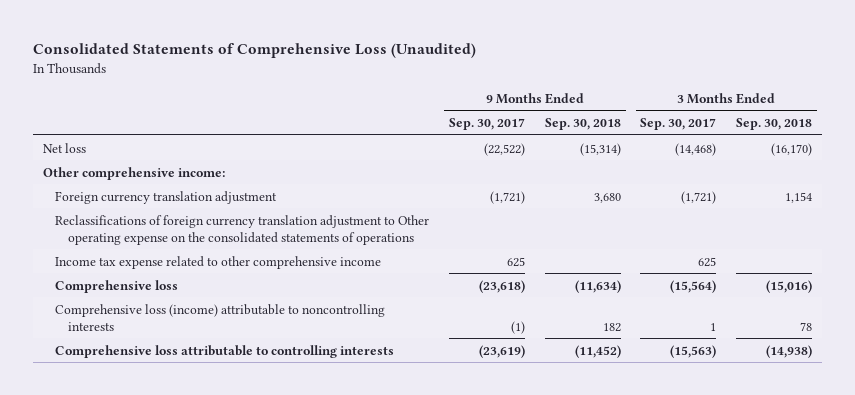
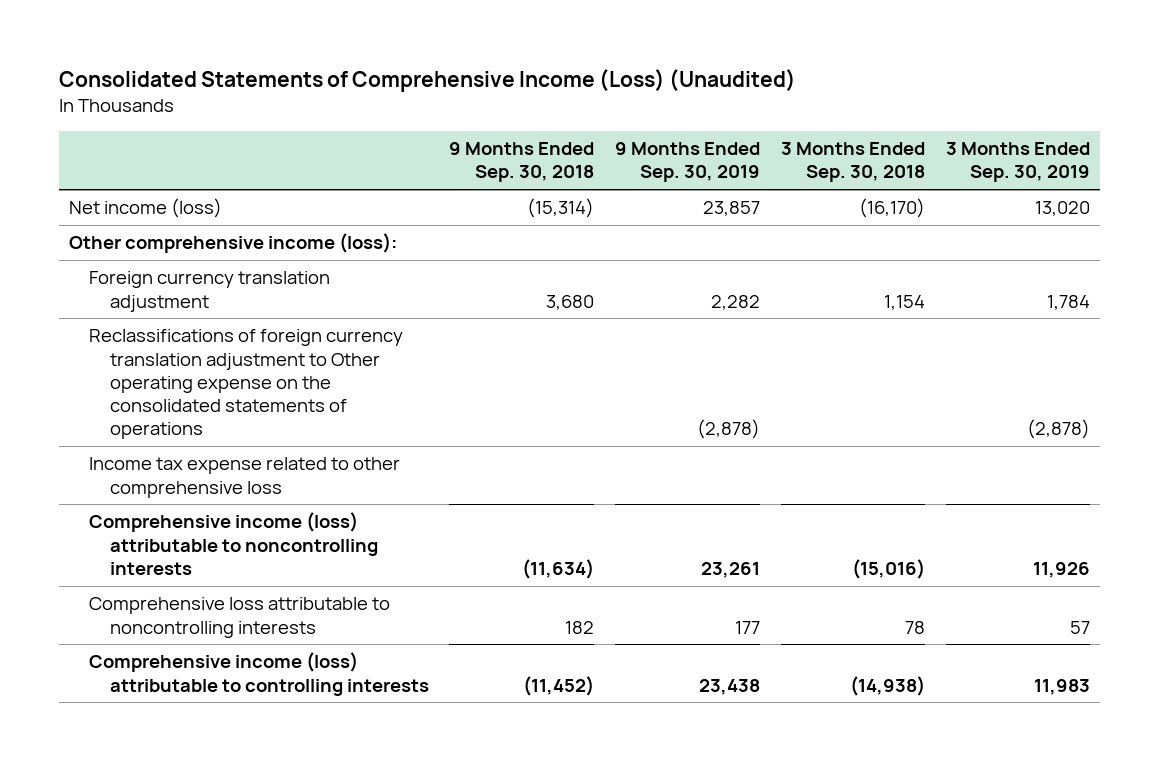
[32,43,476,59] Consolidated Statements of Comprehensive Loss (Unaudited) -> [58,69,796,93] Consolidated Statements of Comprehensive Income (Loss) (Unaudited)
[449,118,526,131] Sep. 30, 2017 -> none
[640,118,717,131] Sep. 30, 2017 -> none
none -> [615,142,761,183] 9 Months Ended Sep. 30, 2019
none -> [945,142,1090,183] 3 Months Ended Sep. 30, 2019
[42,142,86,153] Net loss -> [69,198,223,219] Net income (loss)
[42,166,225,180] Other comprehensive income: -> [69,233,398,254] Other comprehensive income (loss):
[55,255,382,269] Income tax expense related to other comprehensive income -> [89,457,401,498] Income tax expense related to other comprehensive loss
[55,279,179,293] Comprehensive loss -> [89,512,378,575] Comprehensive income (loss) attributable to noncontrolling interests
[55,303,386,331] Comprehensive loss (income) attributable to noncontrolling interests -> [89,597,391,638] Comprehensive loss attributable to noncontrolling interests
[55,344,395,358] Comprehensive loss attributable to controlling interests -> [89,652,429,696] Comprehensive income (loss) attributable to controlling interests

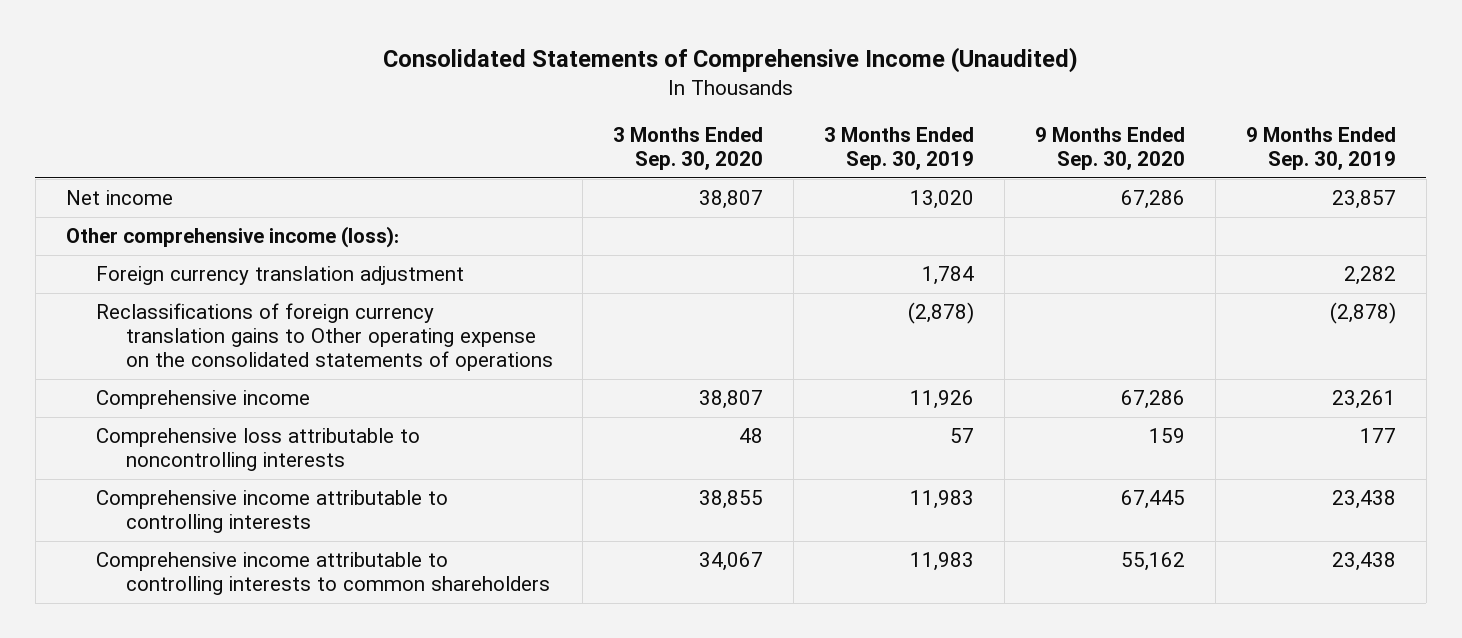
[58,69,796,93] Consolidated Statements of Comprehensive Income (Loss) (Unaudited) -> [382,47,1078,74] Consolidated Statements of Comprehensive Income (Unaudited)
[449,142,595,183] 9 Months Ended Sep. 30, 2018 -> none
[780,142,925,183] 3 Months Ended Sep. 30, 2018 -> none
none -> [613,126,764,170] 3 Months Ended Sep. 30, 2020
none -> [1035,126,1186,170] 9 Months Ended Sep. 30, 2020
[69,198,223,219] Net income (loss) -> [65,190,173,206] Net income
[89,457,401,498] Income tax expense related to other comprehensive loss -> none
[89,329,404,440] Reclassifications of foreign currency translation adjustment to Other operating expense on the consolidated statements of operations -> [95,303,553,372] Reclassifications of foreign currency translation gains to Other operating expense on the consolidated statements of operations
[89,512,378,575] Comprehensive income (loss) attributable to noncontrolling interests -> [95,390,310,410] Comprehensive income
[89,652,429,696] Comprehensive income (loss) attributable to controlling interests -> [95,490,448,534] Comprehensive income attributable to controlling interests
none -> [95,552,550,596] Comprehensive income attributable to controlling interests to common shareholders

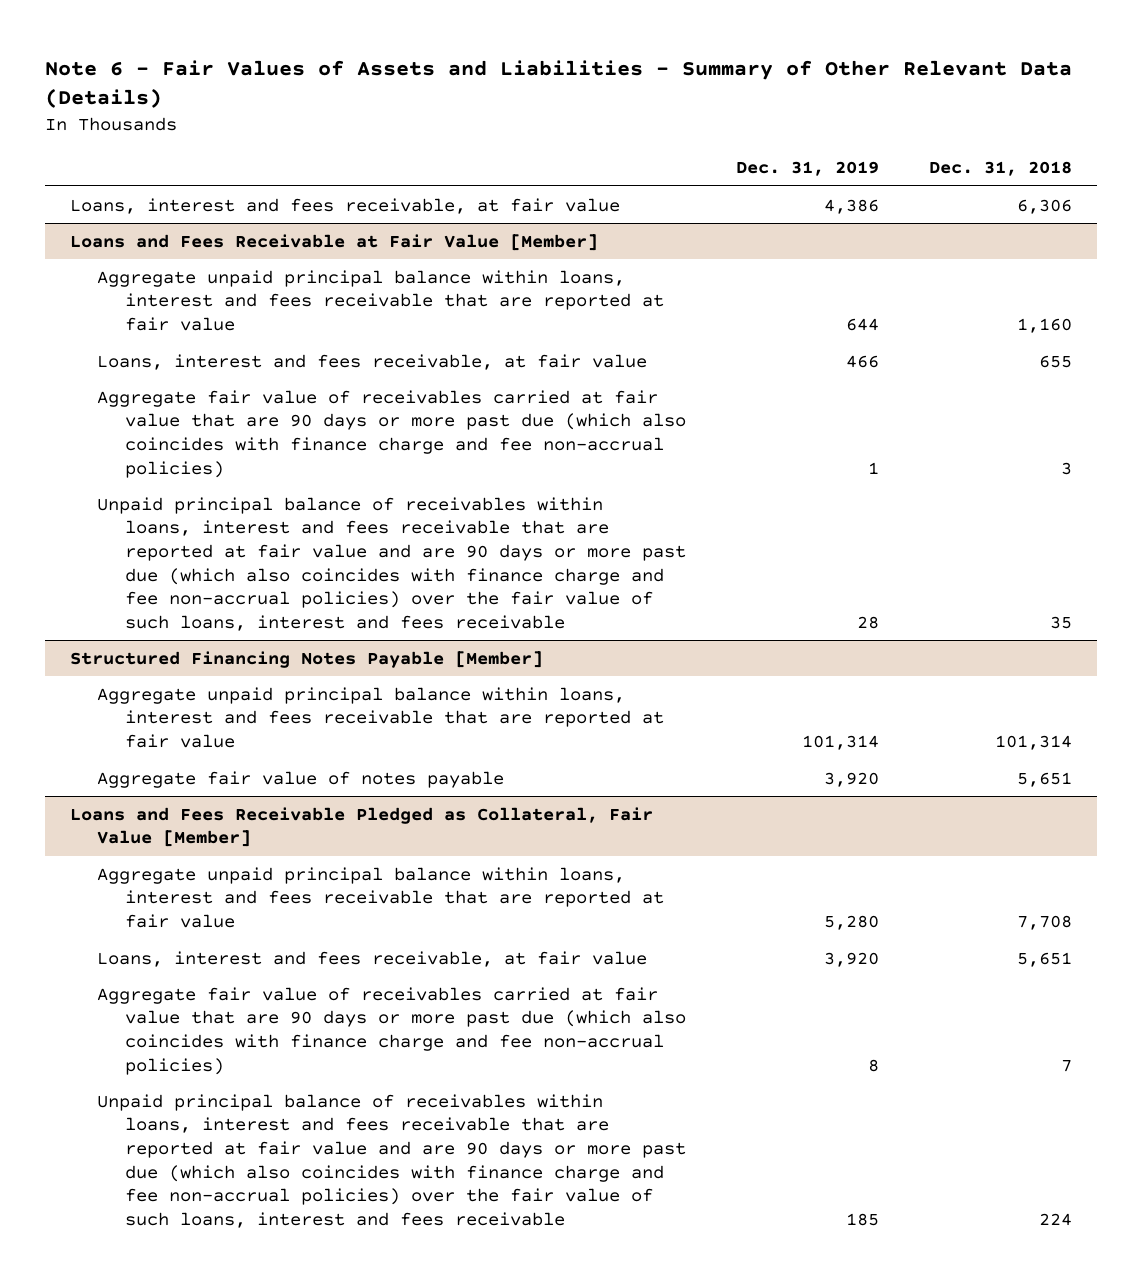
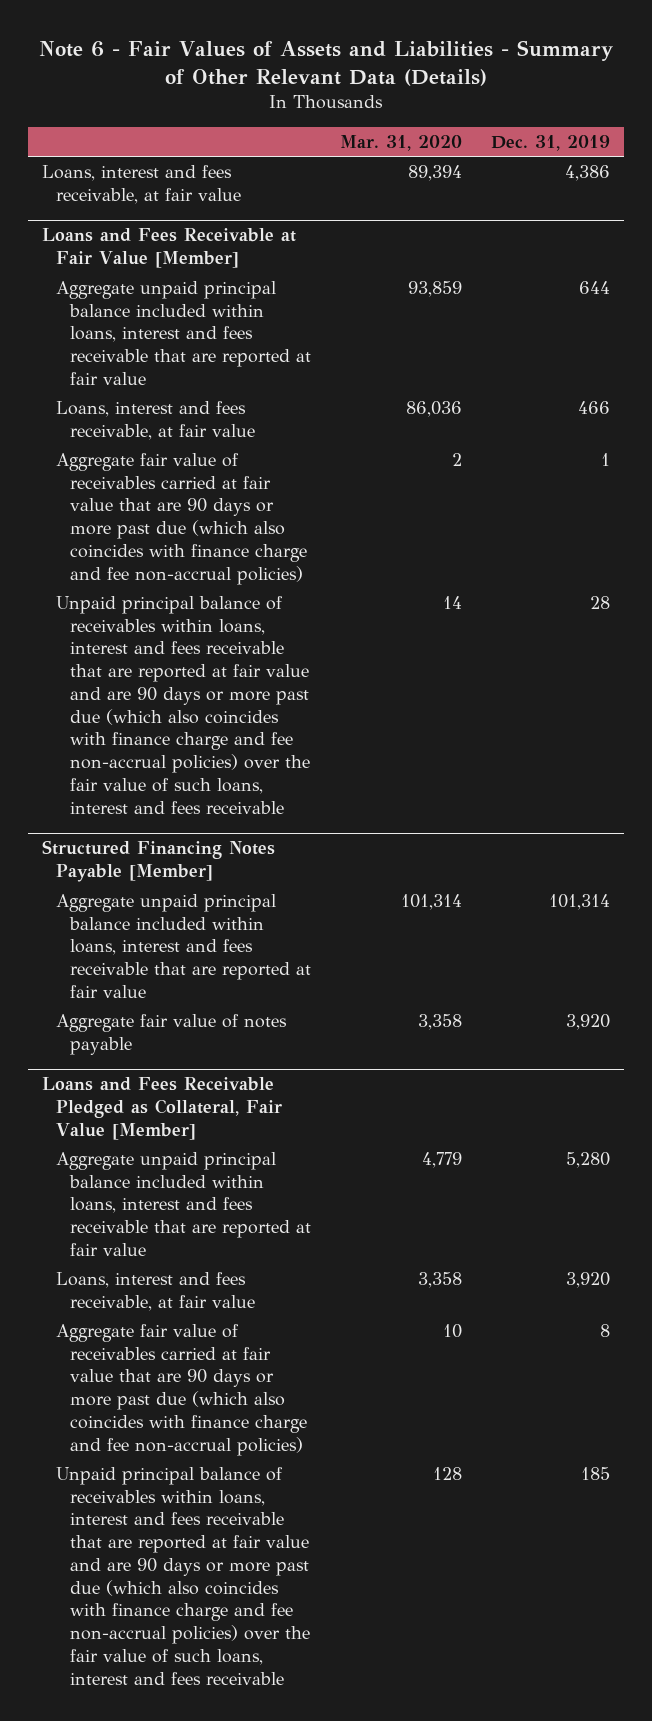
[928,161,1072,177] Dec. 31, 2018 -> none
none -> [340,134,463,151] Mar. 31, 2020
[97,269,664,332] Aggregate unpaid principal balance within loans, interest and fees receivable that are reported at fair value -> [56,281,312,385] Aggregate unpaid principal balance included within loans, interest and fees receivable that are reported at fair value
[97,686,664,749] Aggregate unpaid principal balance within loans, interest and fees receivable that are reported at fair value -> [56,894,312,998] Aggregate unpaid principal balance included within loans, interest and fees receivable that are reported at fair value
[97,866,664,929] Aggregate unpaid principal balance within loans, interest and fees receivable that are reported at fair value -> [56,1152,312,1256] Aggregate unpaid principal balance included within loans, interest and fees receivable that are reported at fair value

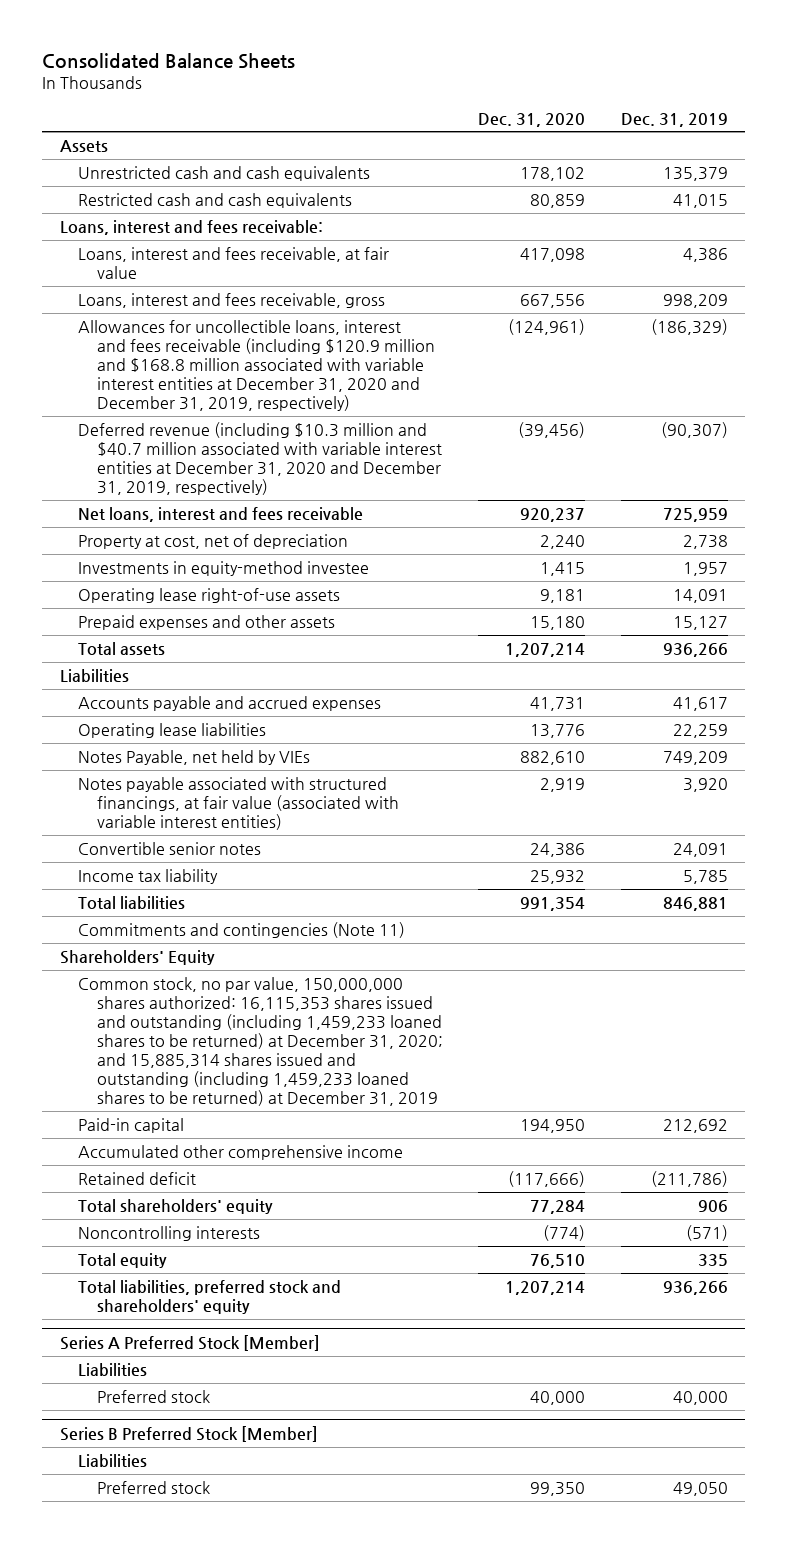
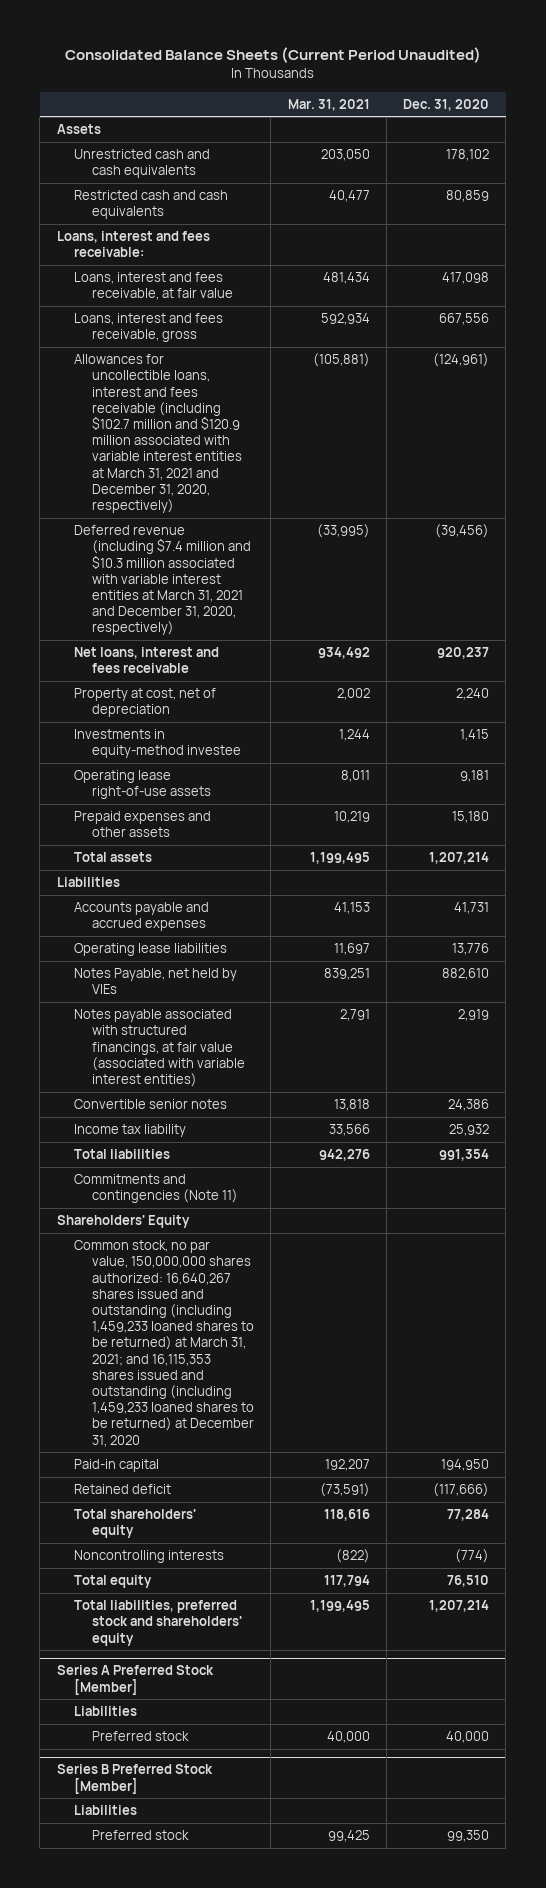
[42,52,296,69] Consolidated Balance Sheets -> [64,47,481,64] Consolidated Balance Sheets (Current Period Unaudited)
[620,112,728,127] Dec. 31, 2019 -> none
none -> [287,98,370,111] Mar. 31, 2021
[78,320,436,412] Allowances for uncollectible loans, interest and fees receivable (including $120.9 million and $168.8 million associated with variable interest entities at December 31, 2020 and December 31, 2019, respectively) -> [74,354,243,513] Allowances for uncollectible loans, interest and fees receivable (including $102.7 million and $120.9 million associated with variable interest entities at March 31, 2021 and December 31, 2020, respectively)
[78,422,443,496] Deferred revenue (including $10.3 million and $40.7 million associated with variable interest entities at December 31, 2020 and December 31, 2019, respectively) -> [74,525,252,636] Deferred revenue (including $7.4 million and $10.3 million associated with variable interest entities at March 31, 2021 and December 31, 2020, respectively)
[78,977,444,1107] Common stock, no par value, 150,000,000 shares authorized: 16,115,353 shares issued and outstanding (including 1,459,233 loaned shares to be returned) at December 31, 2020; and 15,885,314 shares issued and outstanding (including 1,459,233 loaned shares to be returned) at December 31, 2019 -> [74,1240,255,1447] Common stock, no par value, 150,000,000 shares authorized: 16,640,267 shares issued and outstanding (including 1,459,233 loaned shares to be returned) at March 31, 2021; and 16,115,353 shares issued and outstanding (including 1,459,233 loaned shares to be returned) at December 31, 2020
[78,1145,404,1161] Accumulated other comprehensive income -> none

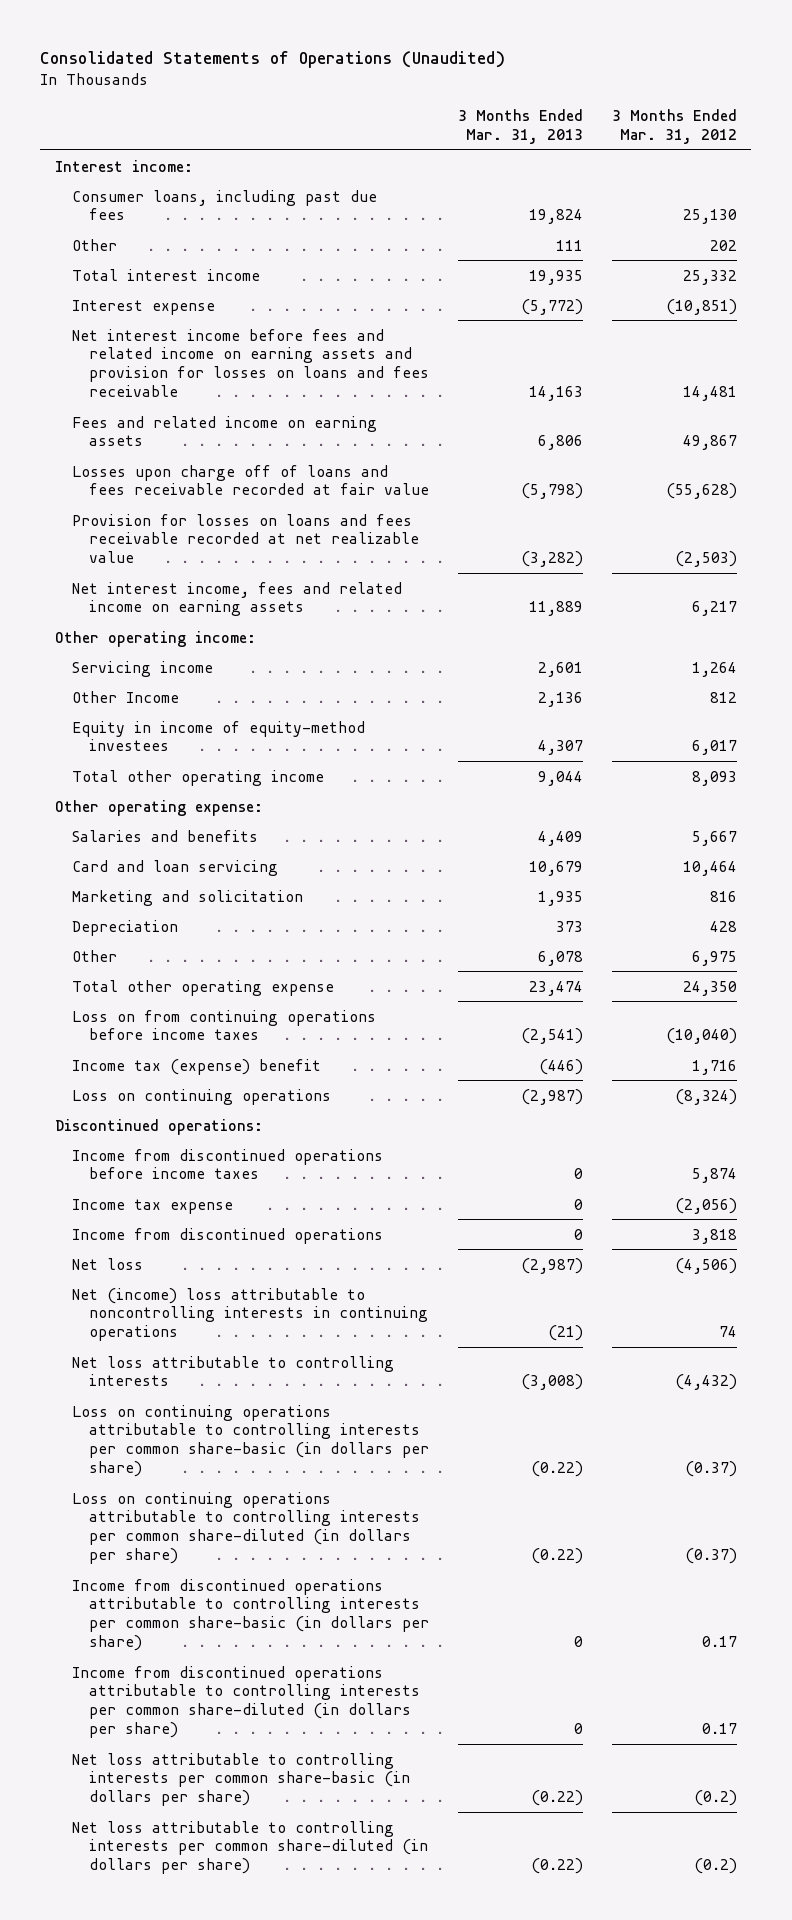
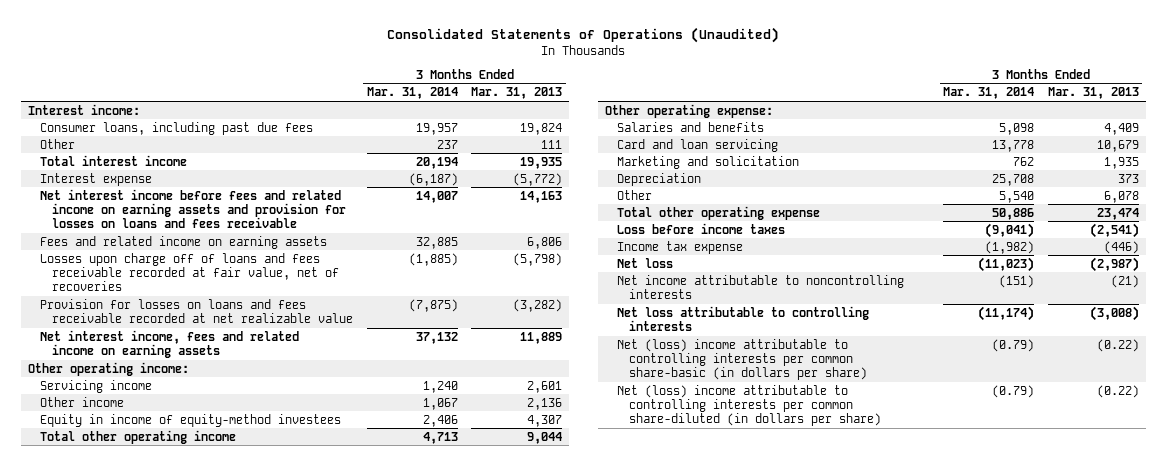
[611,108,737,144] 3 Months Ended Mar. 31, 2012 -> none
none -> [366,87,458,100] Mar. 31, 2014
[72,464,430,496] Losses upon charge off of loans and fees receivable recorded at fair value -> [40,252,340,292] Losses upon charge off of loans and fees receivable recorded at fair value, net of recoveries
[72,690,180,703] Other Income -> [40,396,125,407] Other income
[72,1088,332,1105] Loss on continuing operations -> none
[54,1118,263,1135] Discontinued operations: -> none
[72,1148,384,1180] Income from discontinued operations before income taxes -> none
[72,1198,234,1214] Income tax expense -> none
[72,1227,384,1244] Income from discontinued operations -> none
[72,1009,377,1041] Loss on from continuing operations before income taxes -> [616,222,785,234] Loss before income taxes
[72,1058,322,1075] Income tax (expense) benefit -> [616,240,743,254] Income tax expense
[72,1287,429,1342] Net (income) loss attributable to noncontrolling interests in continuing operations -> [616,274,904,300] Net income attributable to noncontrolling interests
[72,1404,430,1478] Loss on continuing operations attributable to controlling interests per common share-basic (in dollars per share) -> none
[72,1491,421,1565] Loss on continuing operations attributable to controlling interests per common share-diluted (in dollars per share) -> none
[72,1578,430,1652] Income from discontinued operations attributable to controlling interests per common share-basic (in dollars per share) -> none
[72,1665,421,1739] Income from discontinued operations attributable to controlling interests per common share-diluted (in dollars per share) -> none
[72,1752,411,1807] Net loss attributable to controlling interests per common share-basic (in dollars per share) -> [616,338,867,381] Net (loss) income attributable to controlling interests per common share-basic (in dollars per share)
[72,1820,429,1875] Net loss attributable to controlling interests per common share-diluted (in dollars per share) -> [616,384,881,427] Net (loss) income attributable to controlling interests per common share-diluted (in dollars per share)

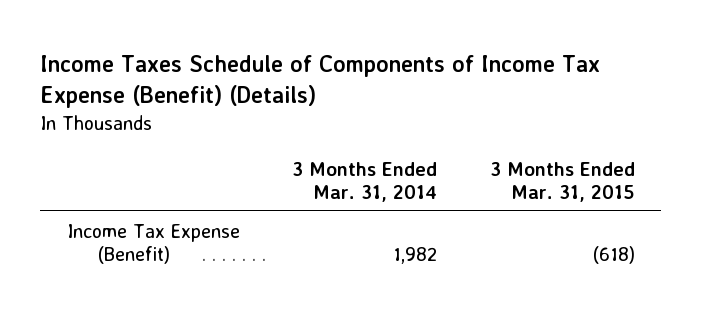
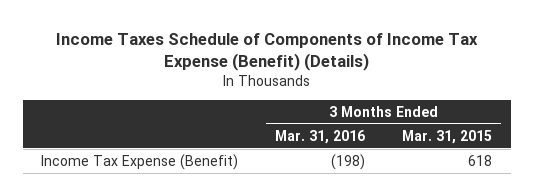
[292,161,438,202] 3 Months Ended Mar. 31, 2014 -> none
none -> [275,129,366,144] Mar. 31, 2016
[593,245,636,264] (618) -> [468,154,493,166] 618

